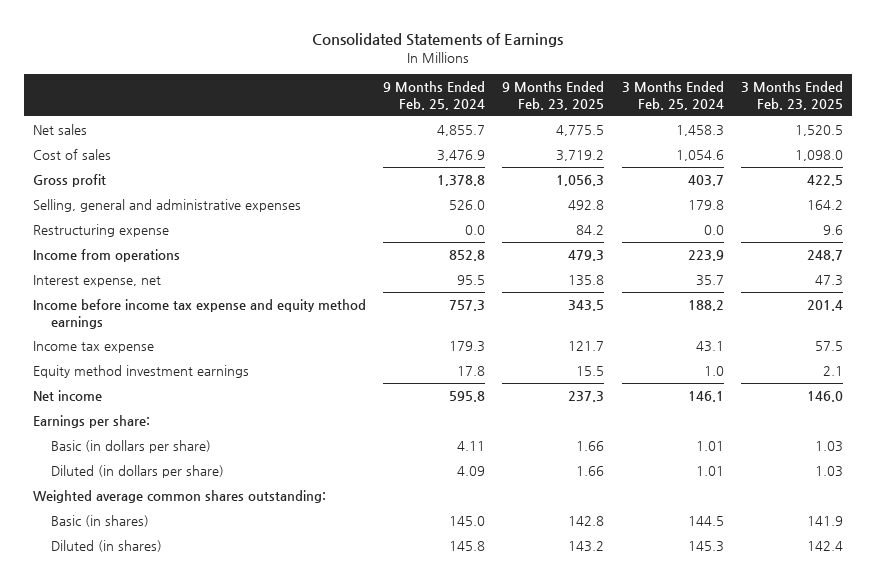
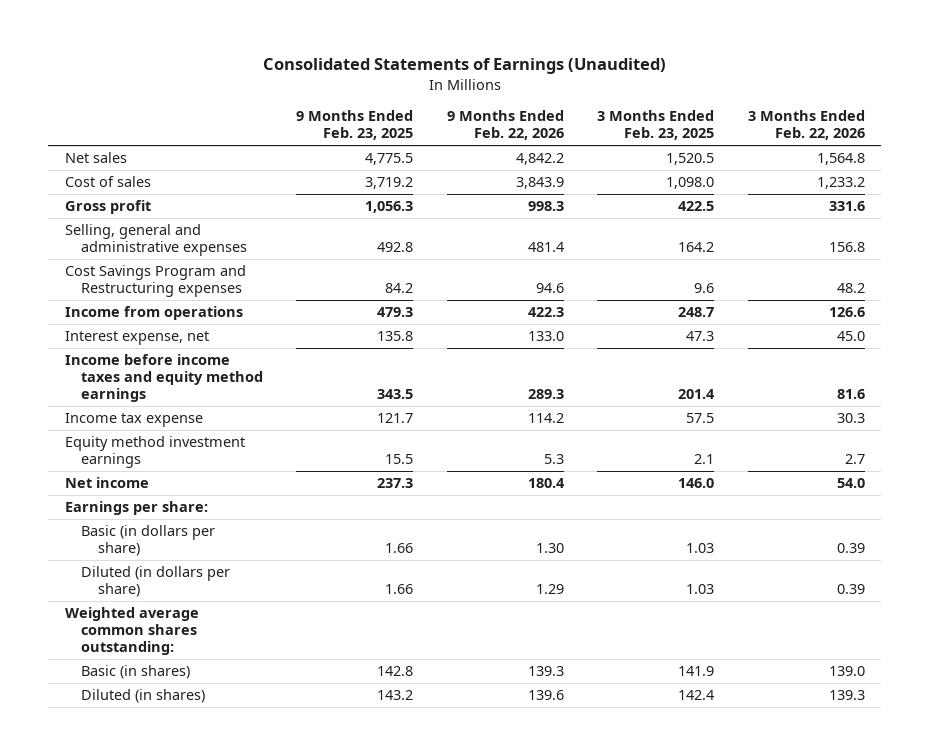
[311,33,563,48] Consolidated Statements of Earnings -> [262,58,666,75] Consolidated Statements of Earnings (Unaudited)
[383,81,486,111] 9 Months Ended Feb. 25, 2024 -> none
[621,81,724,111] 3 Months Ended Feb. 25, 2024 -> none
none -> [446,110,564,141] 9 Months Ended Feb. 22, 2026
none -> [747,110,865,141] 3 Months Ended Feb. 22, 2026
[32,223,169,237] Restructuring expense -> [64,265,246,298] Cost Savings Program and Restructuring expenses
[32,298,366,329] Income before income tax expense and equity method earnings -> [64,354,264,403] Income before income taxes and equity method earnings

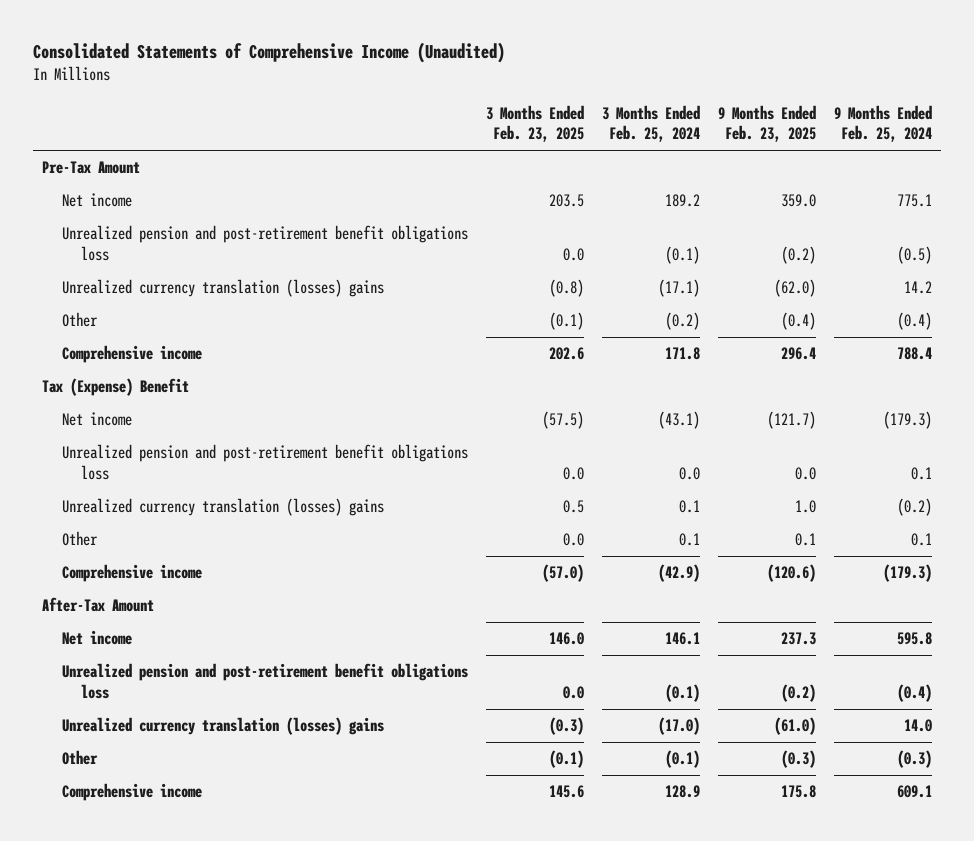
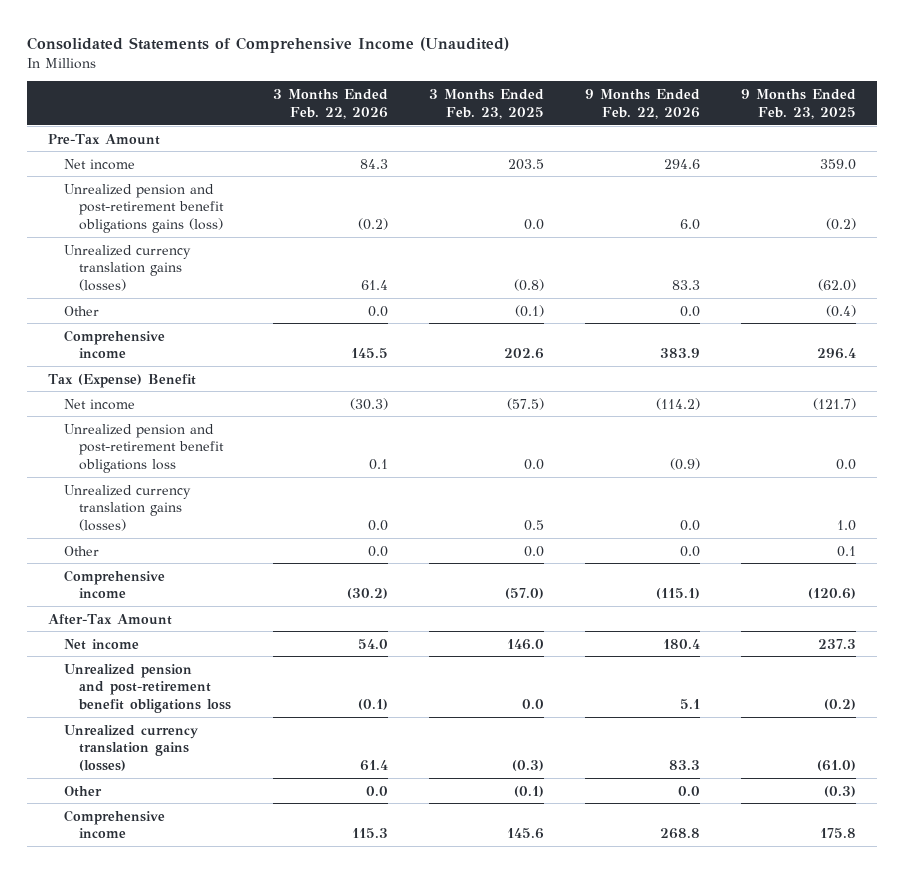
[601,104,700,143] 3 Months Ended Feb. 25, 2024 -> none
[834,104,933,143] 9 Months Ended Feb. 25, 2024 -> none
none -> [272,88,388,119] 3 Months Ended Feb. 22, 2026
none -> [585,88,701,119] 9 Months Ended Feb. 22, 2026
[61,225,468,262] Unrealized pension and post-retirement benefit obligations loss -> [63,183,225,234] Unrealized pension and post-retirement benefit obligations gains (loss)
[61,279,384,298] Unrealized currency translation (losses) gains -> [63,244,191,292] Unrealized currency translation gains (losses)
[61,498,384,517] Unrealized currency translation (losses) gains -> [63,484,191,532] Unrealized currency translation gains (losses)
[61,717,384,736] Unrealized currency translation (losses) gains -> [63,724,198,772] Unrealized currency translation gains (losses)

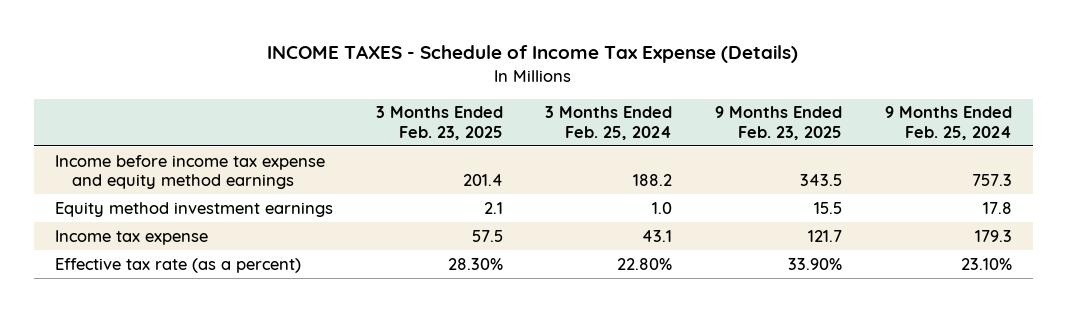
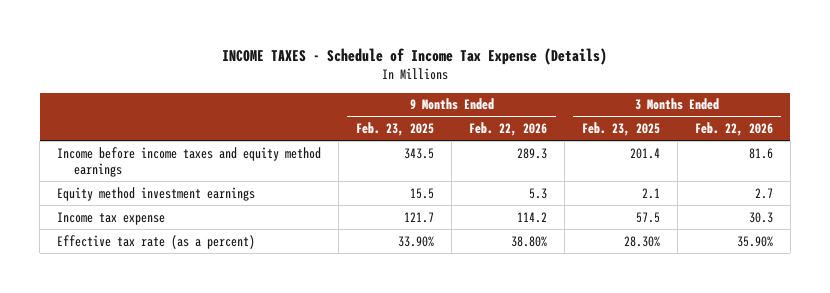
[545,106,673,140] 3 Months Ended Feb. 25, 2024 -> none
[884,106,1012,140] 9 Months Ended Feb. 25, 2024 -> none
none -> [469,122,548,137] Feb. 22, 2026
none -> [694,122,773,137] Feb. 22, 2026
[54,154,325,190] Income before income tax expense and equity method earnings -> [57,146,322,177] Income before income taxes and equity method earnings

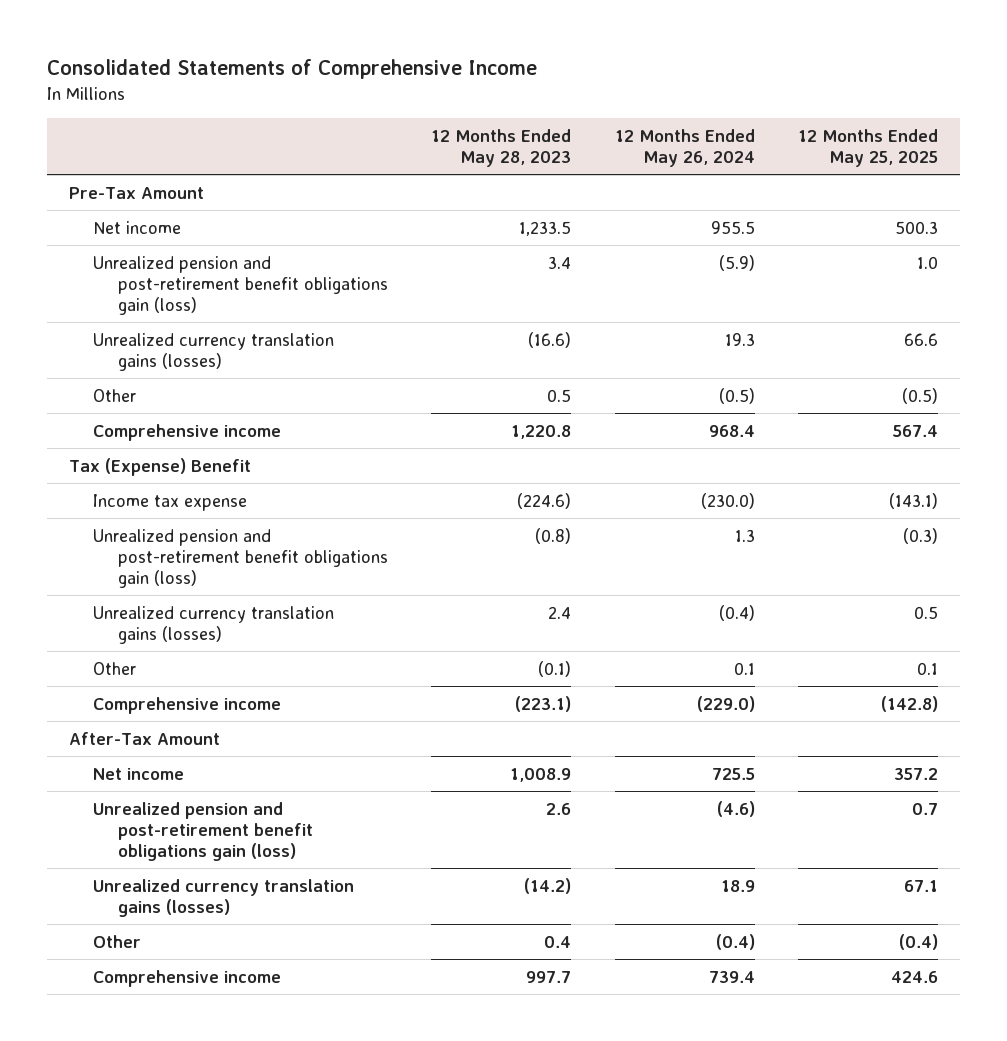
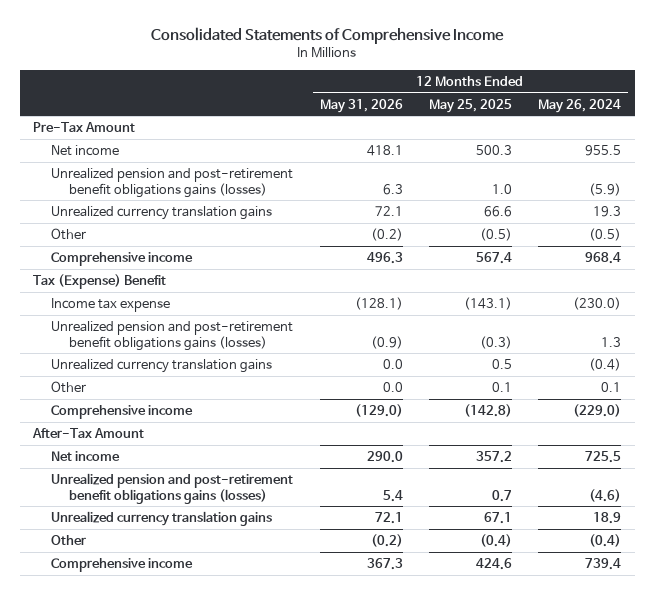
[431,128,572,167] 12 Months Ended May 28, 2023 -> none
none -> [319,98,403,113] May 31, 2026
[93,255,389,315] Unrealized pension and post-retirement benefit obligations gain (loss) -> [51,167,294,198] Unrealized pension and post-retirement benefit obligations gains (losses)
[93,332,335,371] Unrealized currency translation gains (losses) -> [51,205,273,220] Unrealized currency translation gains
[93,528,389,588] Unrealized pension and post-retirement benefit obligations gain (loss) -> [51,320,294,351] Unrealized pension and post-retirement benefit obligations gains (losses)
[93,605,335,644] Unrealized currency translation gains (losses) -> [51,358,273,373] Unrealized currency translation gains
[93,801,314,861] Unrealized pension and post-retirement benefit obligations gain (loss) -> [51,472,294,504] Unrealized pension and post-retirement benefit obligations gains (losses)
[93,878,355,917] Unrealized currency translation gains (losses) -> [51,510,273,526] Unrealized currency translation gains

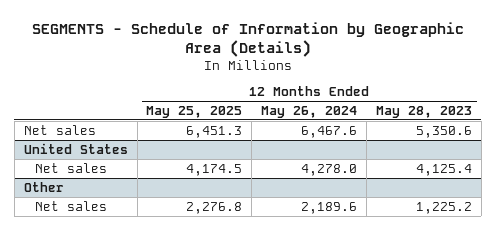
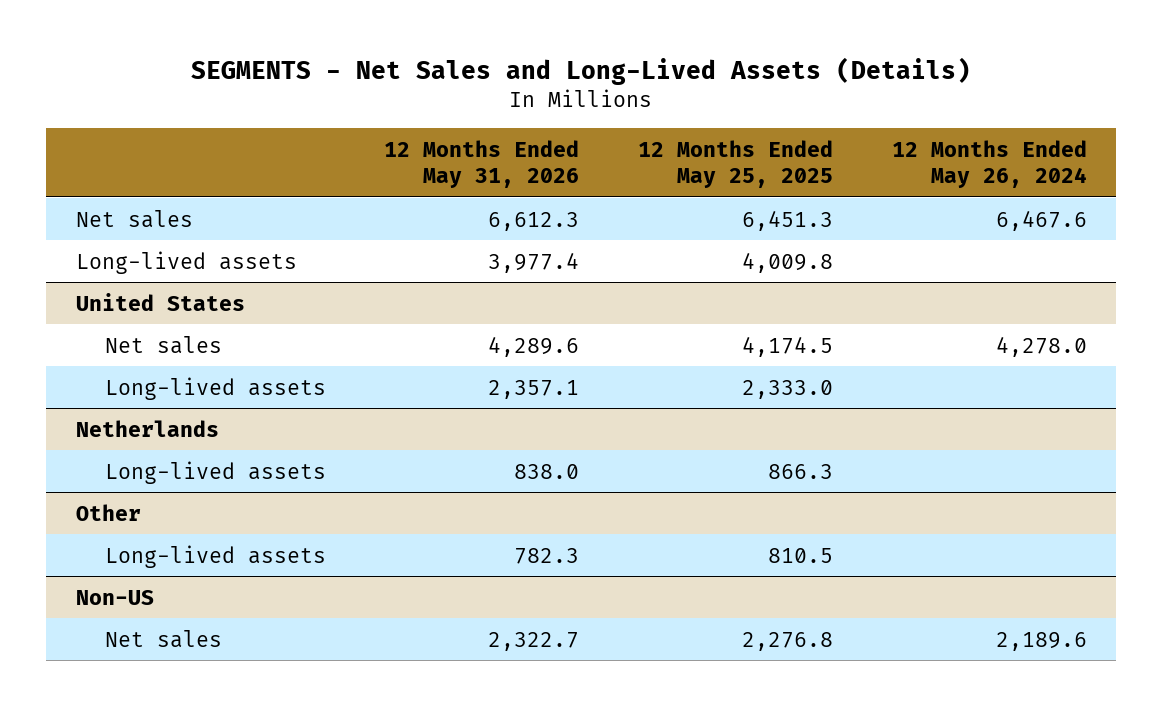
[31,21,464,58] SEGMENTS - Schedule of Information by Geographic Area (Details) -> [191,57,972,86] SEGMENTS - Net Sales and Long-Lived Assets (Details)
[375,105,472,118] May 28, 2023 -> none
none -> [384,139,580,188] 12 Months Ended May 31, 2026
none -> [75,250,297,274] Long-lived assets
none -> [104,376,326,400] Long-lived assets
none -> [75,419,219,437] Netherlands
none -> [104,460,326,484] Long-lived assets
none -> [104,544,326,568] Long-lived assets
none -> [75,589,154,605] Non-US

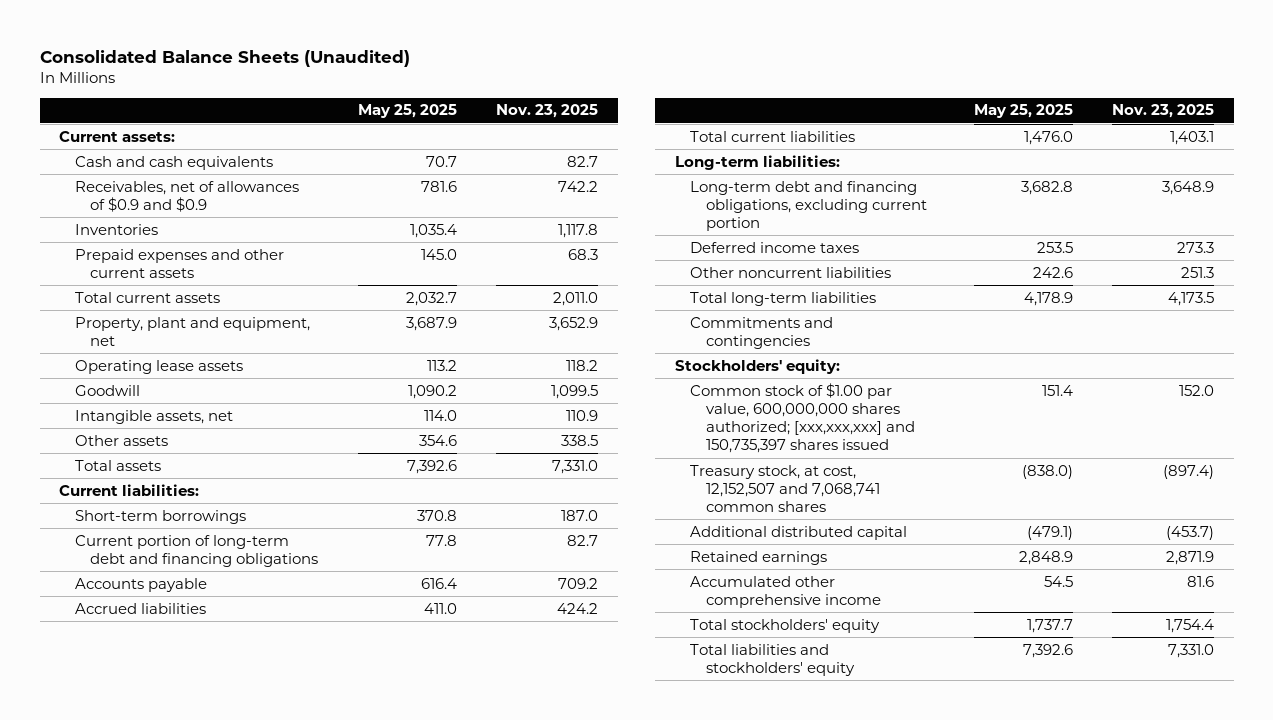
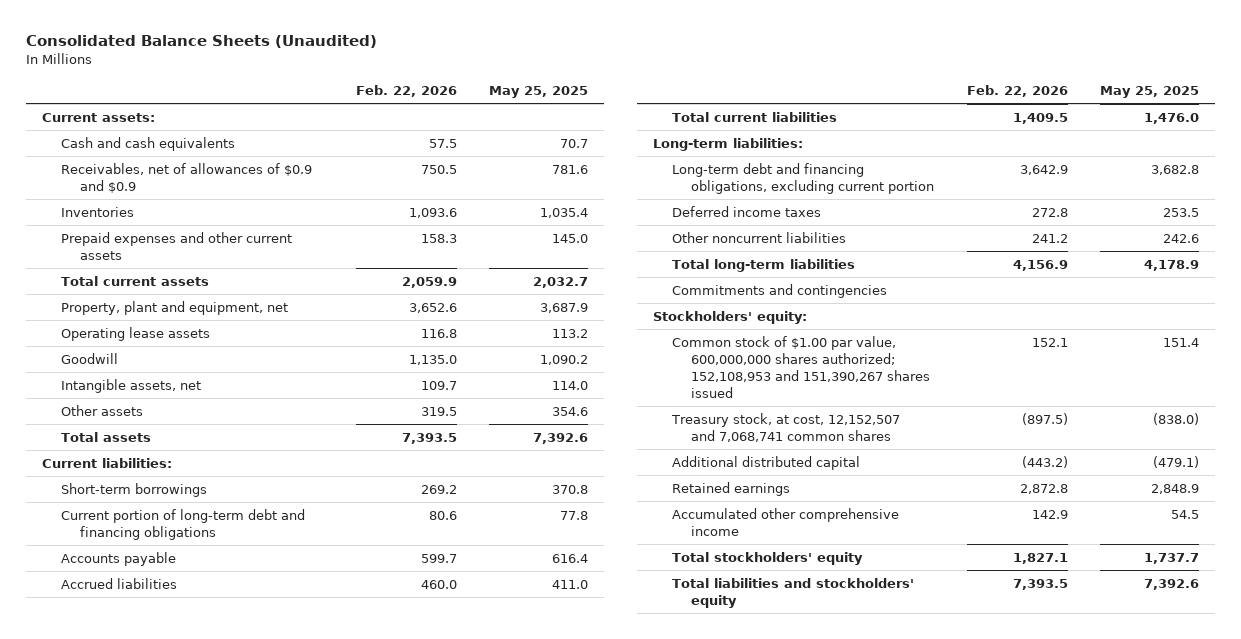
[496,104,599,119] Nov. 23, 2025 -> none
none -> [355,85,457,98] Feb. 22, 2026
[690,382,916,454] Common stock of $1.00 par value, 600,000,000 shares authorized; [xxx,xxx,xxx] and 150,735,397 shares issued -> [672,335,931,399] Common stock of $1.00 par value, 600,000,000 shares authorized; 152,108,953 and 151,390,267 shares issued

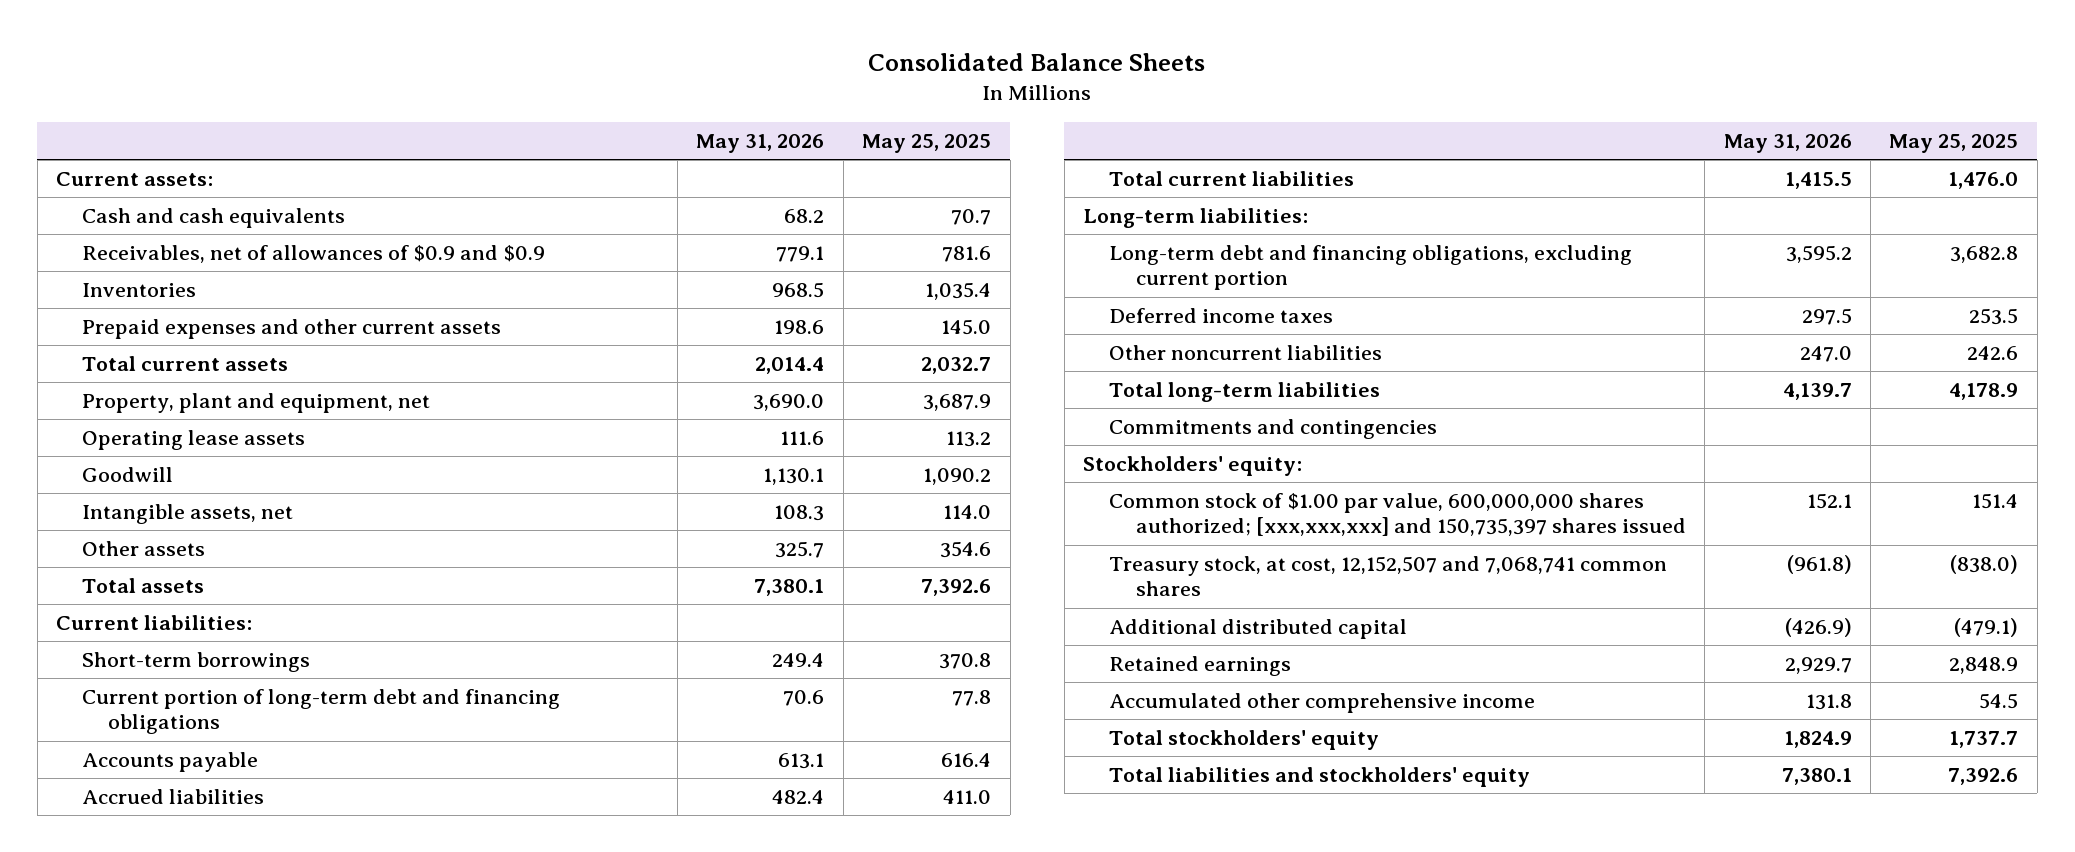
[25,35,377,49] Consolidated Balance Sheets (Unaudited) -> [868,52,1206,71] Consolidated Balance Sheets
[355,85,457,98] Feb. 22, 2026 -> none
none -> [696,133,825,153] May 31, 2026
[672,335,931,399] Common stock of $1.00 par value, 600,000,000 shares authorized; 152,108,953 and 151,390,267 shares issued -> [1109,493,1686,537] Common stock of $1.00 par value, 600,000,000 shares authorized; [xxx,xxx,xxx] and 150,735,397 shares issued

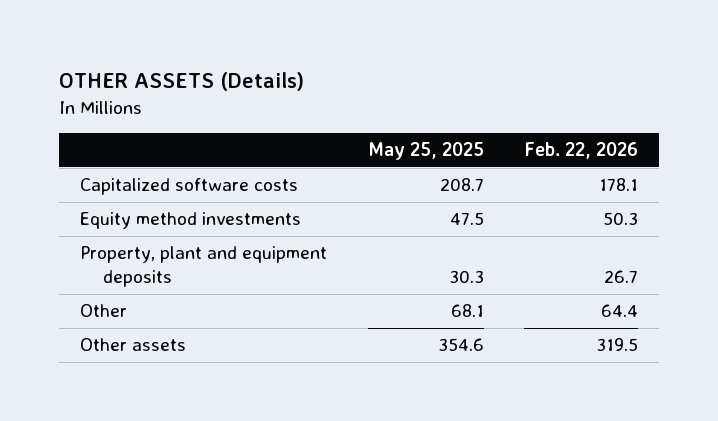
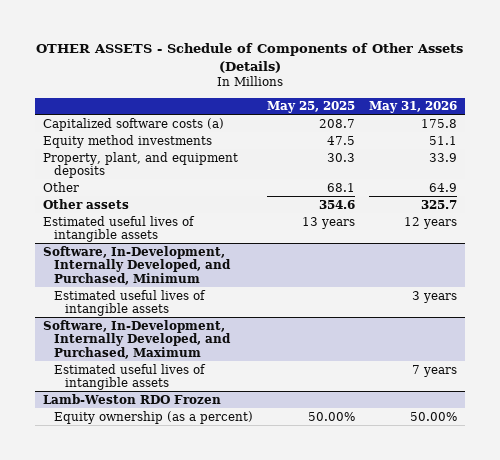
[59,72,305,92] OTHER ASSETS (Details) -> [36,43,464,73] OTHER ASSETS - Schedule of Components of Other Assets (Details)
[524,142,639,160] Feb. 22, 2026 -> none
none -> [369,101,458,114] May 31, 2026
[79,178,298,196] Capitalized software costs -> [42,117,224,131] Capitalized software costs (a)
[79,246,327,288] Property, plant and equipment deposits -> [42,151,238,179] Property, plant, and equipment deposits
none -> [42,215,195,243] Estimated useful lives of intangible assets
none -> [42,245,231,285] Software, In-Development, Internally Developed, and Purchased, Minimum
none -> [53,289,206,317] Estimated useful lives of intangible assets
none -> [42,319,231,359] Software, In-Development, Internally Developed, and Purchased, Maximum
none -> [53,363,206,391] Estimated useful lives of intangible assets
none -> [42,393,221,404] Lamb-Weston RDO Frozen
none -> [53,410,253,424] Equity ownership (as a percent)

